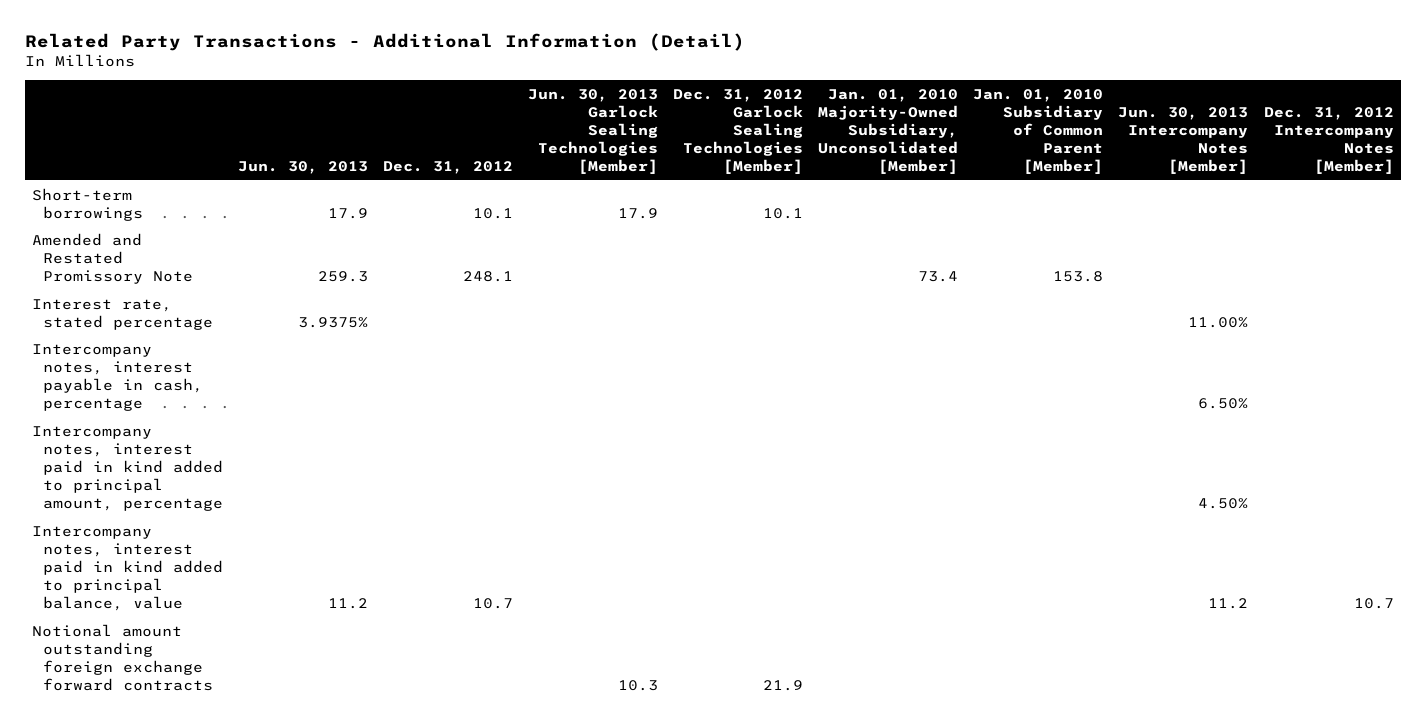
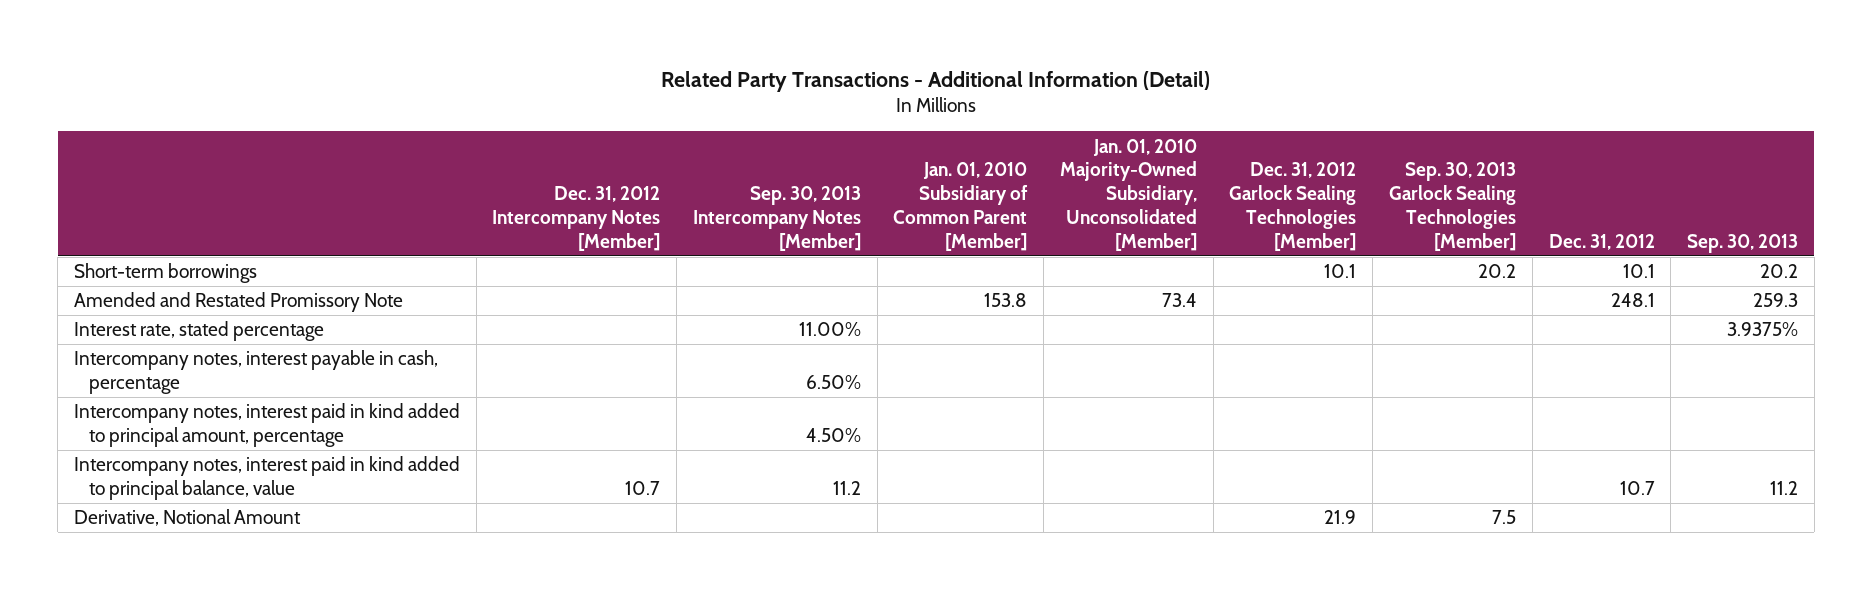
[237,161,368,175] Jun. 30, 2013 -> none
[527,88,658,175] Jun. 30, 2013 Garlock Sealing Technologies [Member] -> none
[1118,106,1249,175] Jun. 30, 2013 Intercompany Notes [Member] -> none
none -> [692,186,861,251] Sep. 30, 2013 Intercompany Notes [Member]
none -> [1389,162,1517,251] Sep. 30, 2013 Garlock Sealing Technologies [Member]
none -> [1687,233,1799,253] Sep. 30, 2013
[32,623,213,691] Notional amount outstanding foreign exchange forward contracts -> [73,509,301,527] Derivative, Notional Amount

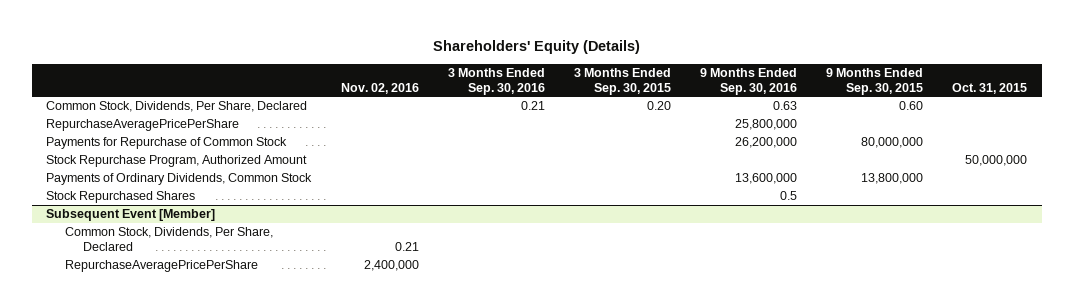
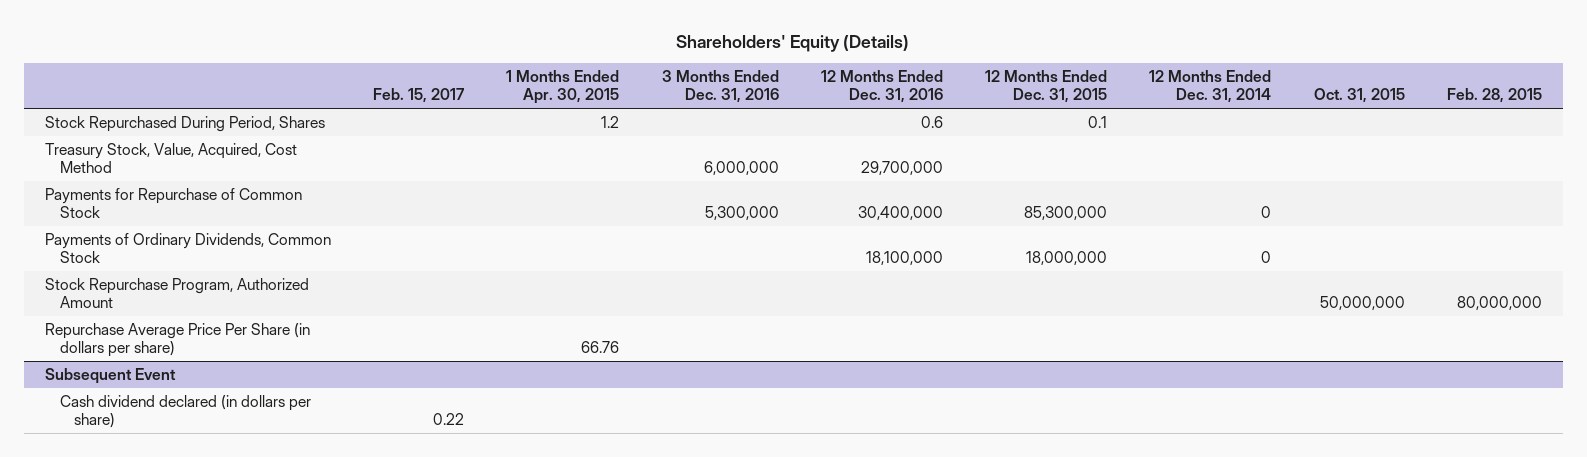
[340,82,419,94] Nov. 02, 2016 -> none
[447,68,545,95] 3 Months Ended Sep. 30, 2016 -> none
[573,68,671,95] 3 Months Ended Sep. 30, 2015 -> none
[699,68,797,95] 9 Months Ended Sep. 30, 2016 -> none
[825,68,923,95] 9 Months Ended Sep. 30, 2015 -> none
none -> [373,88,465,104] Feb. 15, 2017
none -> [506,70,620,105] 1 Months Ended Apr. 30, 2015
none -> [661,70,779,104] 3 Months Ended Dec. 31, 2016
none -> [820,70,943,104] 12 Months Ended Dec. 31, 2016
none -> [985,70,1108,104] 12 Months Ended Dec. 31, 2015
none -> [1149,70,1272,104] 12 Months Ended Dec. 31, 2014
none -> [1446,88,1542,104] Feb. 28, 2015
[46,101,308,113] Common Stock, Dividends, Per Share, Declared -> none
none -> [44,116,325,133] Stock Repurchased During Period, Shares
[46,119,240,132] RepurchaseAveragePricePerShare -> [44,143,297,174] Treasury Stock, Value, Acquired, Cost Method
[46,191,196,204] Stock Repurchased Shares -> none
[64,260,258,273] RepurchaseAveragePricePerShare -> none
[46,155,308,168] Stock Repurchase Program, Authorized Amount -> [44,278,309,309] Stock Repurchase Program, Authorized Amount
none -> [44,323,310,358] Repurchase Average Price Per Share (in dollars per share)
[46,209,216,222] Subsequent Event [Member] -> [44,368,176,385] Subsequent Event
[64,227,273,251] Common Stock, Dividends, Per Share, Declared -> [59,395,311,429] Cash dividend declared (in dollars per share)

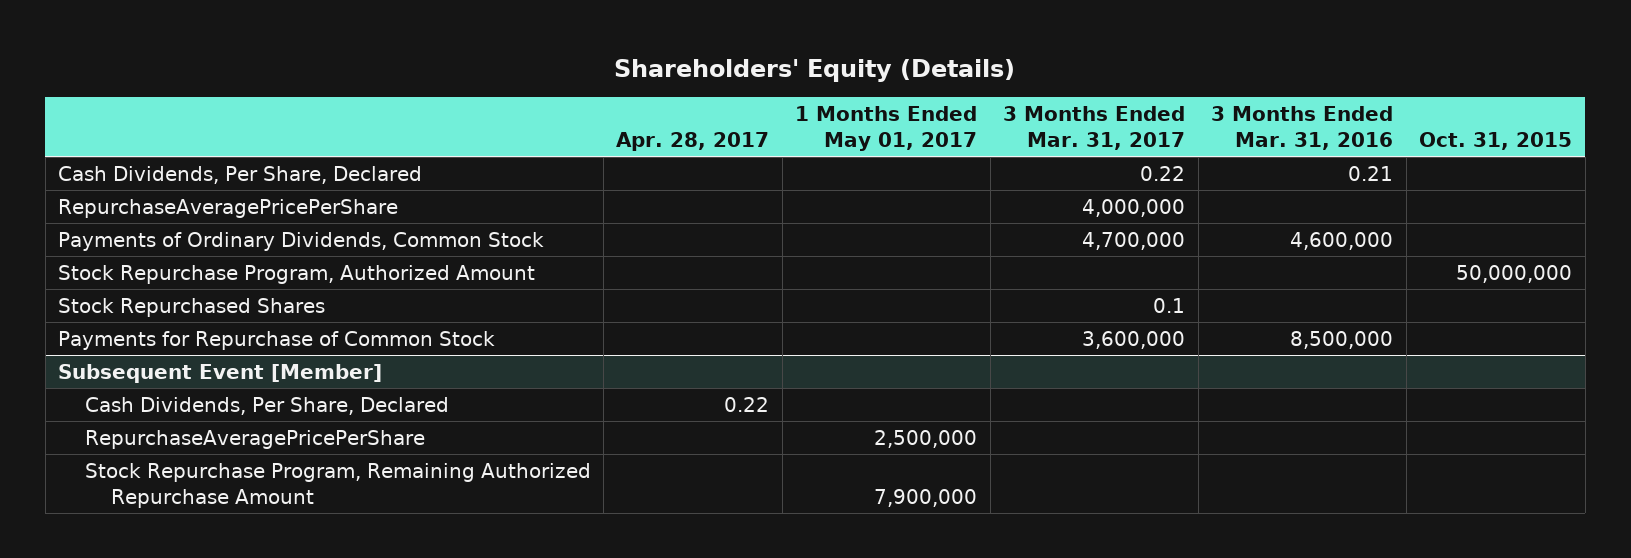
[373,88,465,104] Feb. 15, 2017 -> none
[506,70,620,105] 1 Months Ended Apr. 30, 2015 -> none
[661,70,779,104] 3 Months Ended Dec. 31, 2016 -> none
[820,70,943,104] 12 Months Ended Dec. 31, 2016 -> none
[985,70,1108,104] 12 Months Ended Dec. 31, 2015 -> none
[1149,70,1272,104] 12 Months Ended Dec. 31, 2014 -> none
[1446,88,1542,104] Feb. 28, 2015 -> none
none -> [616,132,770,152] Apr. 28, 2017
none -> [795,106,978,152] 1 Months Ended May 01, 2017
none -> [1003,106,1186,151] 3 Months Ended Mar. 31, 2017
none -> [1211,106,1394,151] 3 Months Ended Mar. 31, 2016
[44,116,325,133] Stock Repurchased During Period, Shares -> none
none -> [58,166,423,185] Cash Dividends, Per Share, Declared
[44,143,297,174] Treasury Stock, Value, Acquired, Cost Method -> [58,199,399,219] RepurchaseAveragePricePerShare
[44,323,310,358] Repurchase Average Price Per Share (in dollars per share) -> none
none -> [58,298,326,318] Stock Repurchased Shares
[44,188,302,219] Payments for Repurchase of Common Stock -> [58,331,496,351] Payments for Repurchase of Common Stock
[44,368,176,385] Subsequent Event -> [58,364,383,384] Subsequent Event [Member]
[59,395,311,429] Cash dividend declared (in dollars per share) -> [84,397,449,416] Cash Dividends, Per Share, Declared
none -> [84,430,425,450] RepurchaseAveragePricePerShare
none -> [84,463,591,509] Stock Repurchase Program, Remaining Authorized Repurchase Amount

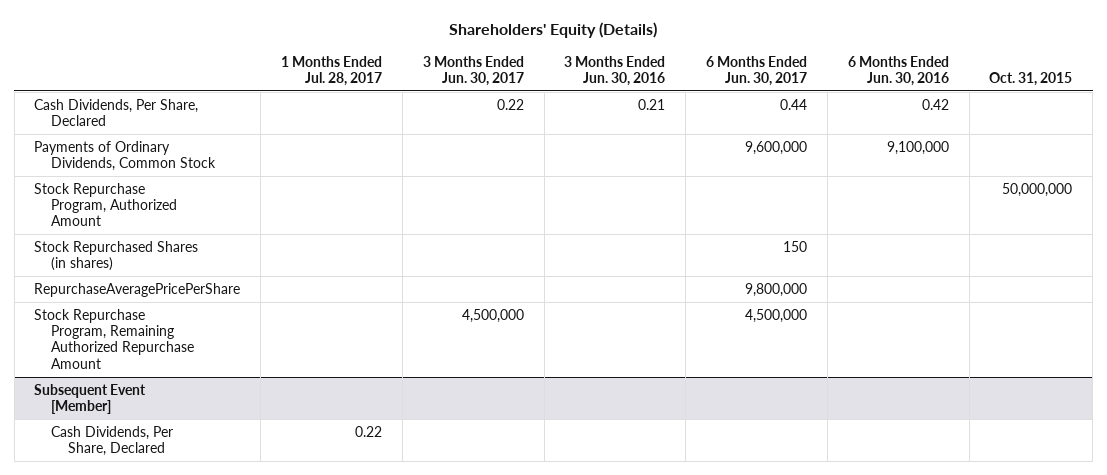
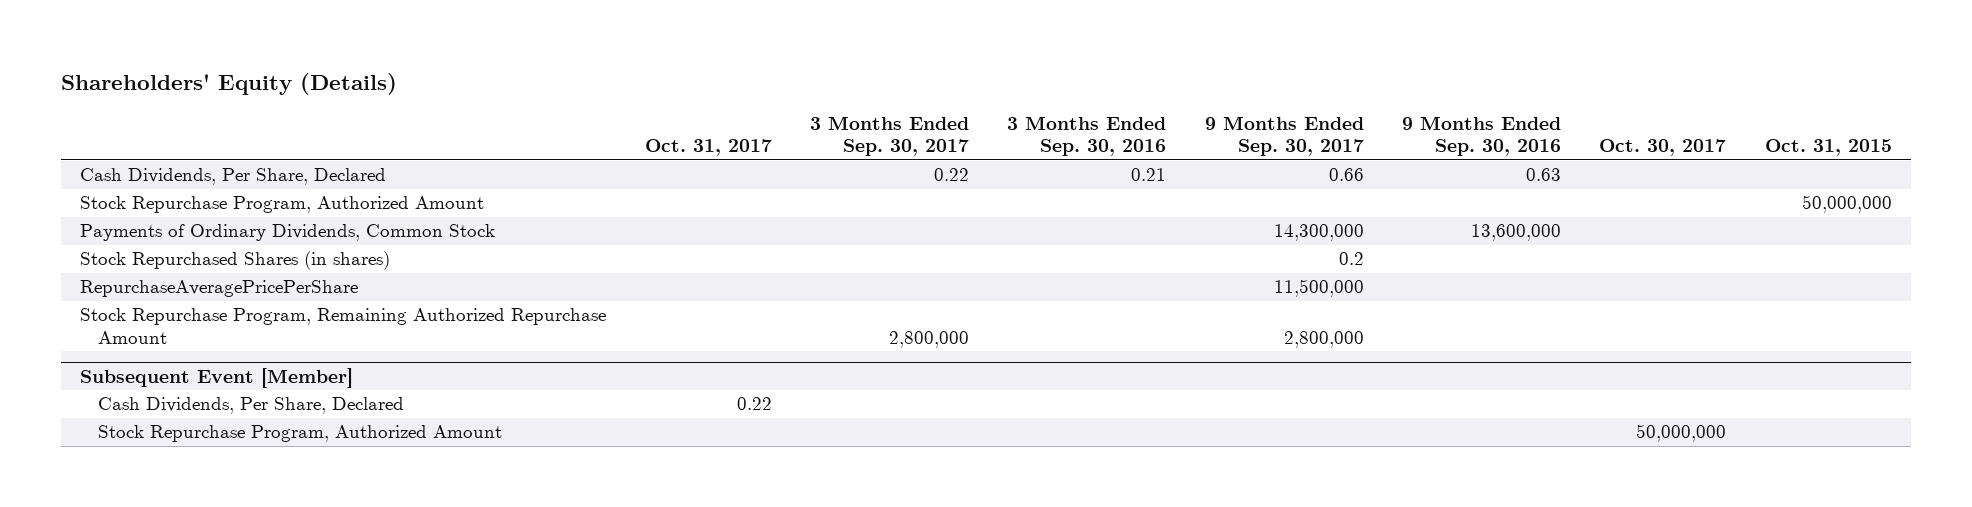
[281,55,383,86] 1 Months Ended Jul. 28, 2017 -> none
[422,55,524,86] 3 Months Ended Jun. 30, 2017 -> none
[564,55,666,86] 3 Months Ended Jun. 30, 2016 -> none
[706,55,808,86] 6 Months Ended Jun. 30, 2017 -> none
[847,55,949,86] 6 Months Ended Jun. 30, 2016 -> none
none -> [644,139,772,157] Oct. 31, 2017
none -> [809,115,969,157] 3 Months Ended Sep. 30, 2017
none -> [1007,115,1167,157] 3 Months Ended Sep. 30, 2016
none -> [1204,115,1364,157] 9 Months Ended Sep. 30, 2017
none -> [1401,115,1561,157] 9 Months Ended Sep. 30, 2016
none -> [1599,139,1727,157] Oct. 30, 2017
[34,140,216,172] Payments of Ordinary Dividends, Common Stock -> [80,224,496,242] Payments of Ordinary Dividends, Common Stock
none -> [98,425,503,443] Stock Repurchase Program, Authorized Amount

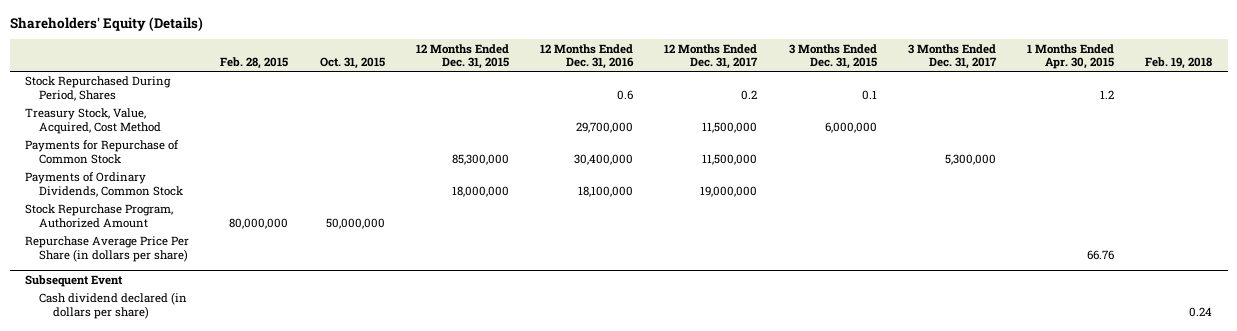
[644,139,772,157] Oct. 31, 2017 -> none
[809,115,969,157] 3 Months Ended Sep. 30, 2017 -> none
[1007,115,1167,157] 3 Months Ended Sep. 30, 2016 -> none
[1204,115,1364,157] 9 Months Ended Sep. 30, 2017 -> none
[1401,115,1561,157] 9 Months Ended Sep. 30, 2016 -> none
[1599,139,1727,157] Oct. 30, 2017 -> none
none -> [220,57,289,70] Feb. 28, 2015
none -> [415,43,509,70] 12 Months Ended Dec. 31, 2015
none -> [540,43,635,70] 12 Months Ended Dec. 31, 2016
none -> [664,43,759,70] 12 Months Ended Dec. 31, 2017
none -> [788,43,877,70] 3 Months Ended Dec. 31, 2015
none -> [907,43,997,70] 3 Months Ended Dec. 31, 2017
none -> [1026,43,1114,70] 1 Months Ended Apr. 30, 2015
none -> [1145,57,1213,70] Feb. 19, 2018
[80,168,387,186] Cash Dividends, Per Share, Declared -> none
none -> [25,76,172,101] Stock Repurchased During Period, Shares
none -> [25,108,162,134] Treasury Stock, Value, Acquired, Cost Method
none -> [25,140,180,164] Payments for Repurchase of Common Stock
[80,251,391,271] Stock Repurchased Shares (in shares) -> none
[80,280,359,298] RepurchaseAveragePricePerShare -> none
[80,308,607,344] Stock Repurchase Program, Remaining Authorized Repurchase Amount -> none
[98,425,503,443] Stock Repurchase Program, Authorized Amount -> none
[80,196,485,214] Stock Repurchase Program, Authorized Amount -> [25,204,174,228] Stock Repurchase Program, Authorized Amount
none -> [25,236,190,262] Repurchase Average Price Per Share (in dollars per share)
[80,367,354,388] Subsequent Event [Member] -> [25,275,124,288] Subsequent Event
[98,397,405,415] Cash Dividends, Per Share, Declared -> [39,292,188,319] Cash dividend declared (in dollars per share)

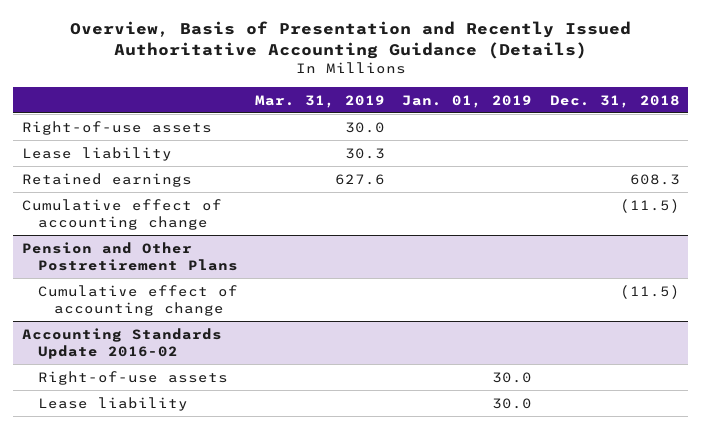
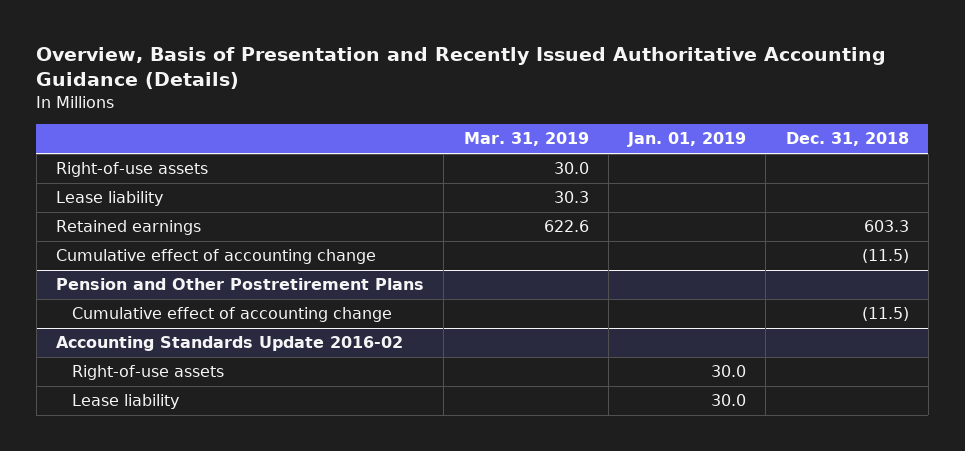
[335,173,386,185] 627.6 -> [543,220,589,233] 622.6
[629,173,680,185] 608.3 -> [863,220,909,233] 603.3

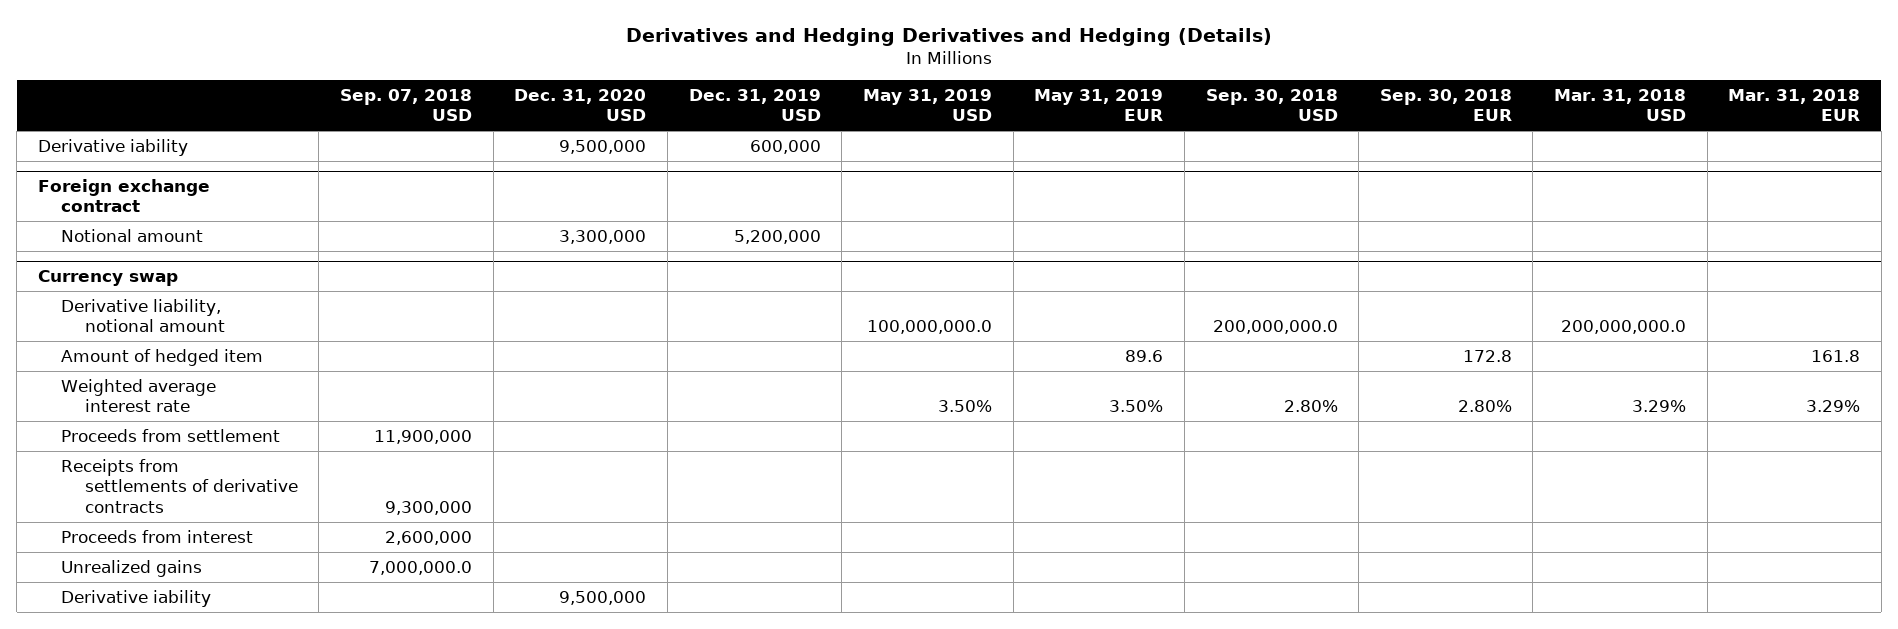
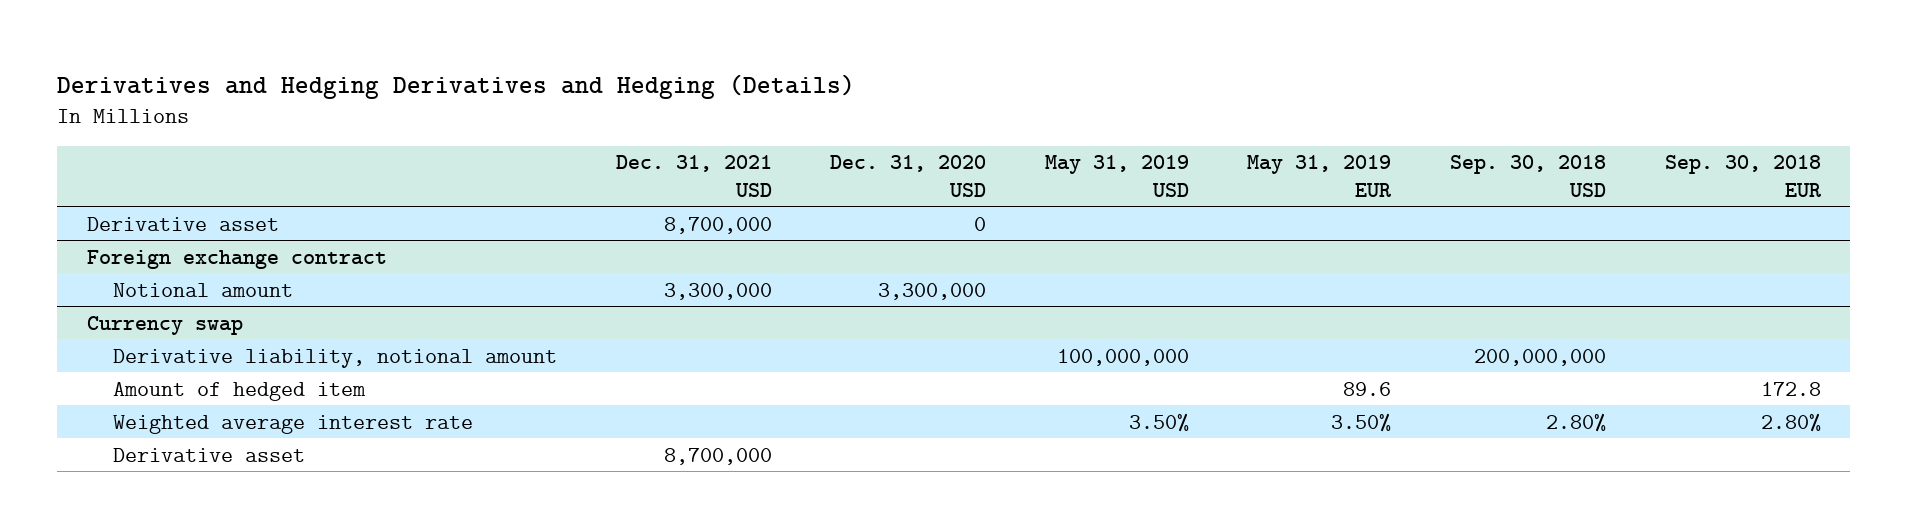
[340,88,473,122] Sep. 07, 2018 USD -> none
[688,88,821,122] Dec. 31, 2019 USD -> none
[1554,88,1687,122] Mar. 31, 2018 USD -> none
[1728,88,1861,122] Mar. 31, 2018 EUR -> none
none -> [615,155,772,197] Dec. 31, 2021 USD
[37,138,188,156] Derivative iability -> none
none -> [86,216,279,231] Derivative asset
[866,320,992,335] 100,000,000.0 -> [1056,348,1189,366] 100,000,000
[1212,320,1338,335] 200,000,000.0 -> [1473,348,1606,366] 200,000,000
[61,428,281,442] Proceeds from settlement -> none
[61,458,298,513] Receipts from settlements of derivative contracts -> none
[61,529,254,543] Proceeds from interest -> none
[61,559,203,577] Unrealized gains -> none
[61,589,212,607] Derivative iability -> none
none -> [113,447,306,462] Derivative asset

